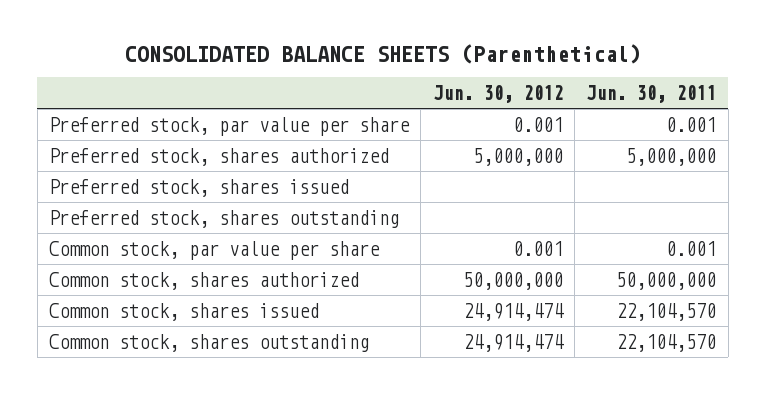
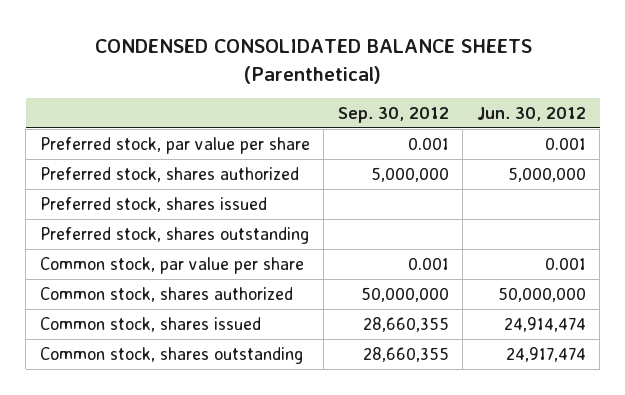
[124,43,641,64] CONSOLIDATED BALANCE SHEETS (Parenthetical) -> [94,39,532,84] CONDENSED CONSOLIDATED BALANCE SHEETS (Parenthetical)
[586,85,717,104] Jun. 30, 2011 -> none
none -> [337,107,449,124] Sep. 30, 2012
[462,333,564,352] 24,914,474 -> [505,346,586,362] 24,917,474

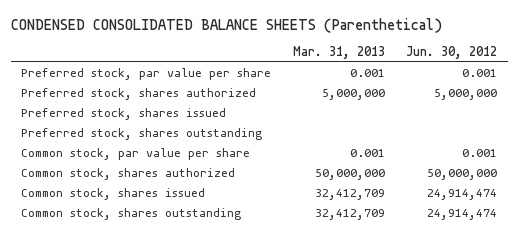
[337,107,449,124] Sep. 30, 2012 -> none
none -> [292,46,385,60] Mar. 31, 2013
[505,346,586,362] 24,917,474 -> [426,209,497,221] 24,914,474

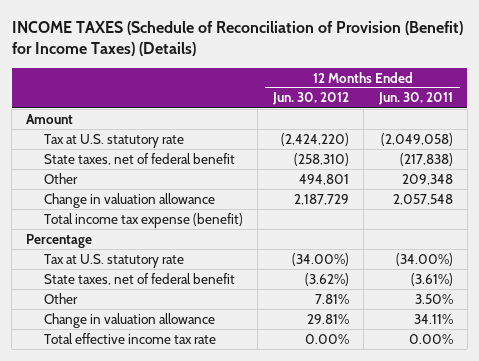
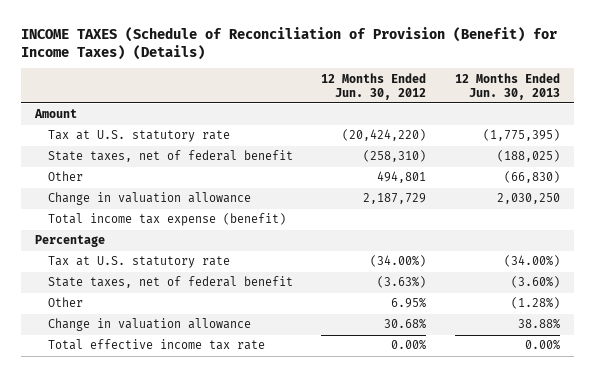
[377,92,453,106] Jun. 30, 2011 -> none
none -> [454,72,560,100] 12 Months Ended Jun. 30, 2013
[280,132,349,146] (2,424,220) -> [342,129,427,142] (20,424,220)
[304,272,349,286] (3.62%) -> [377,276,427,289] (3.63%)
[314,293,349,304] 7.81% -> [391,298,427,309] 6.95%
[306,313,349,324] 29.81% -> [384,319,427,330] 30.68%

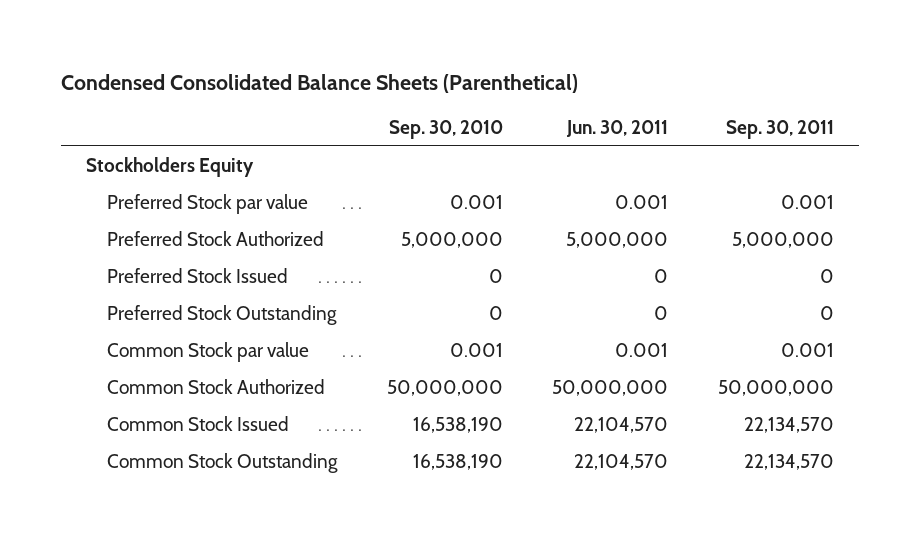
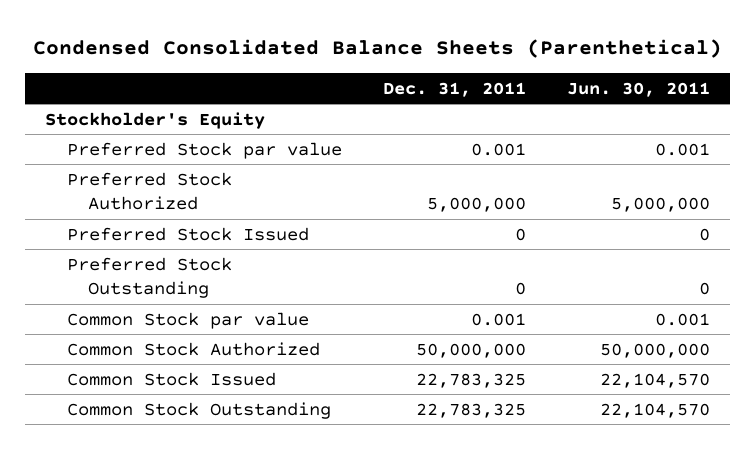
[388,120,503,140] Sep. 30, 2010 -> none
[725,120,834,140] Sep. 30, 2011 -> none
none -> [382,81,526,97] Dec. 31, 2011
[85,156,254,177] Stockholders Equity -> [45,111,266,129] Stockholder's Equity

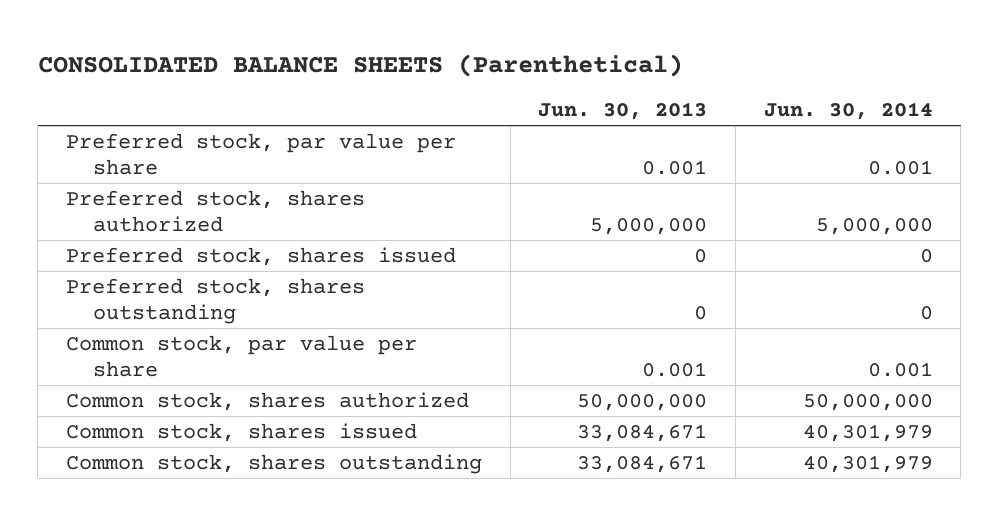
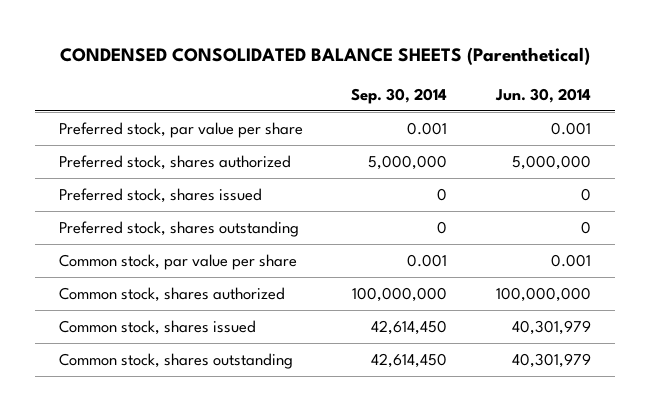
[37,54,683,78] CONSOLIDATED BALANCE SHEETS (Parenthetical) -> [59,46,590,65] CONDENSED CONSOLIDATED BALANCE SHEETS (Parenthetical)
[538,102,708,121] Jun. 30, 2013 -> none
none -> [351,87,448,104] Sep. 30, 2014
[802,394,933,412] 50,000,000 -> [495,287,591,303] 100,000,000

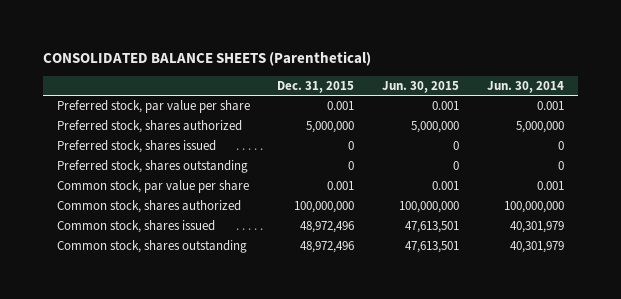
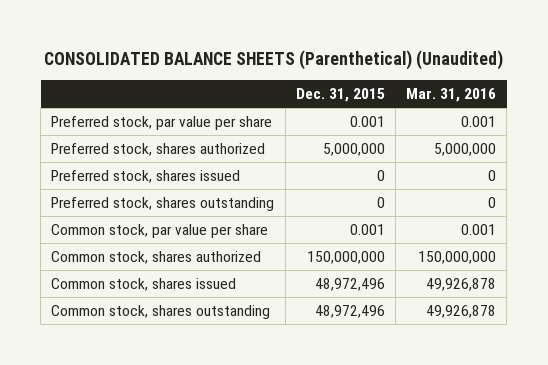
[42,50,371,66] CONSOLIDATED BALANCE SHEETS (Parenthetical) -> [43,49,503,70] CONSOLIDATED BALANCE SHEETS (Parenthetical) (Unaudited)
[382,80,460,93] Jun. 30, 2015 -> none
[487,80,565,93] Jun. 30, 2014 -> none
none -> [406,87,497,102] Mar. 31, 2016
[294,201,355,214] 100,000,000 -> [306,251,385,265] 150,000,000

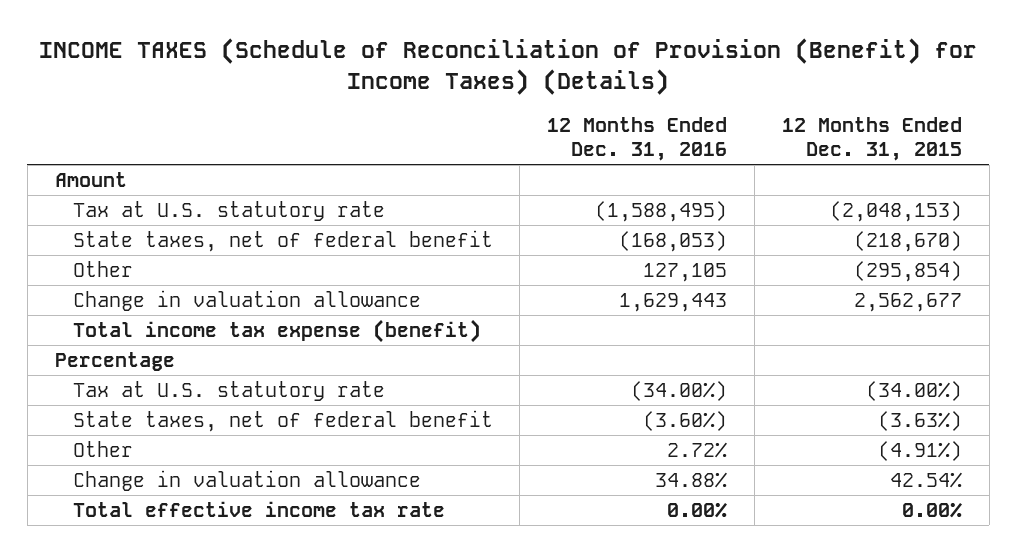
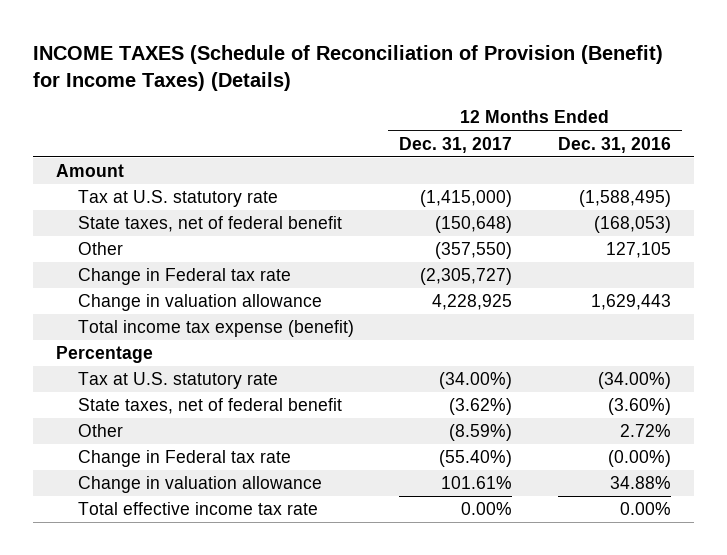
[781,116,962,162] 12 Months Ended Dec. 31, 2015 -> none
none -> [399,136,513,153] Dec. 31, 2017
none -> [77,268,291,286] Change in Federal tax rate
none -> [77,450,291,468] Change in Federal tax rate

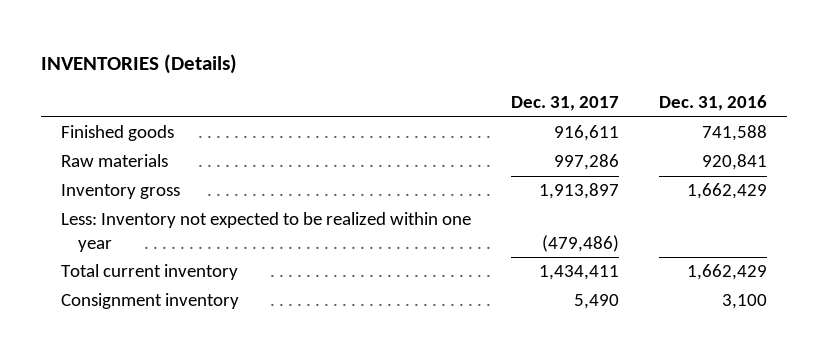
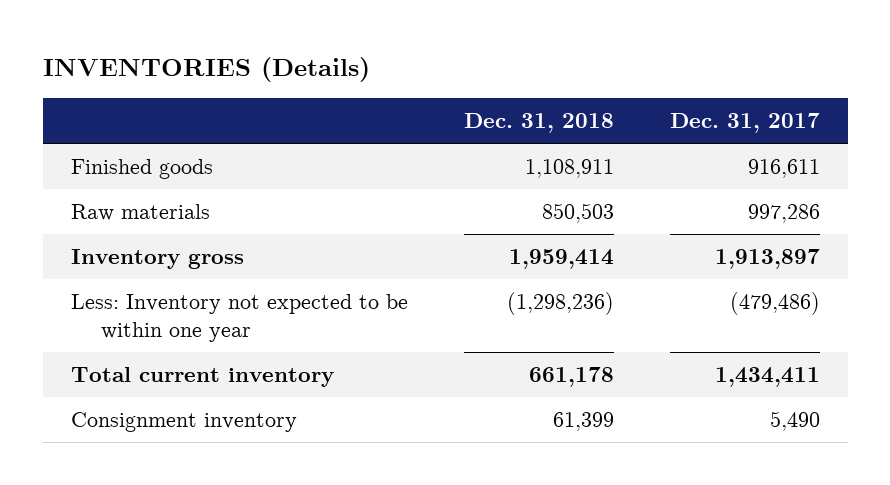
[659,95,768,112] Dec. 31, 2016 -> none
none -> [463,112,614,133] Dec. 31, 2018
[61,212,472,252] Less: Inventory not expected to be realized within one year -> [70,294,408,343] Less: Inventory not expected to be within one year

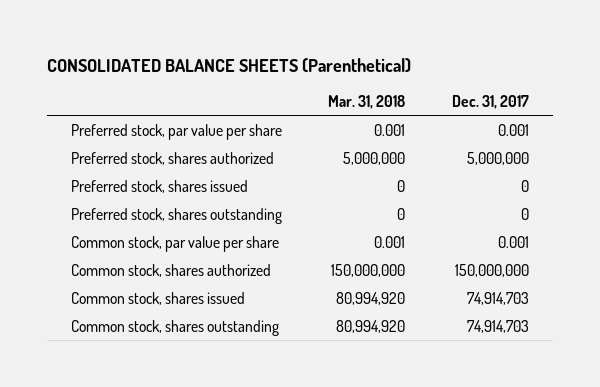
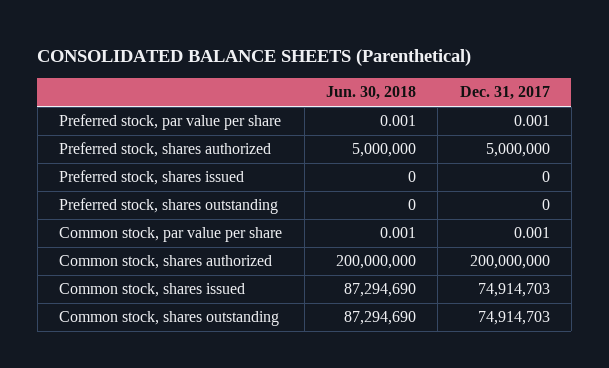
[328,94,406,109] Mar. 31, 2018 -> none
none -> [325,86,416,101] Jun. 30, 2018
[455,263,530,277] 150,000,000 -> [469,255,550,270] 200,000,000

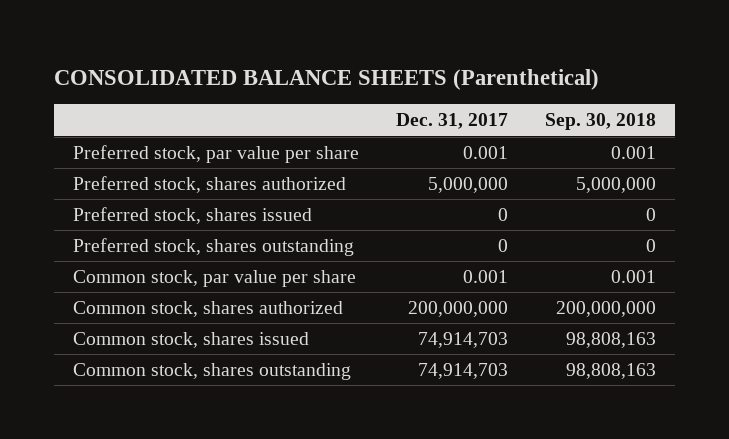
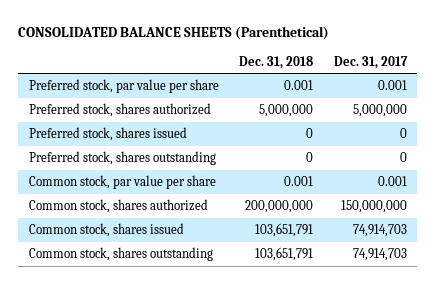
[545,113,657,131] Sep. 30, 2018 -> none
none -> [239,55,314,69] Dec. 31, 2018
[408,301,509,318] 200,000,000 -> [341,199,408,213] 150,000,000

